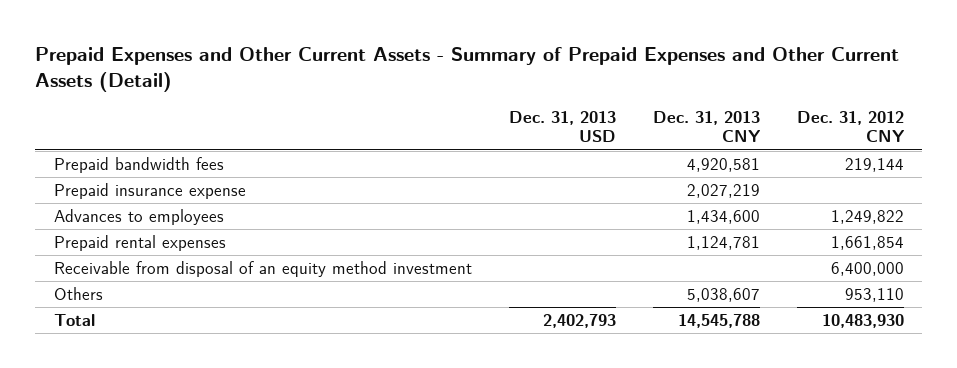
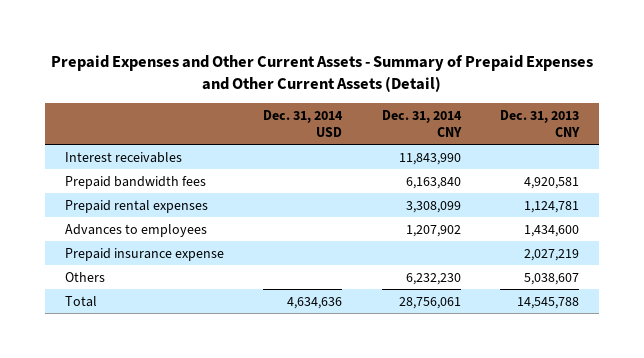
[508,111,616,143] Dec. 31, 2013 USD -> none
[796,111,905,143] Dec. 31, 2012 CNY -> none
none -> [263,110,344,138] Dec. 31, 2014 USD
none -> [381,110,462,138] Dec. 31, 2014 CNY
none -> [64,151,182,163] Interest receivables
[53,260,472,277] Receivable from disposal of an equity method investment -> none
[53,208,224,225] Advances to employees -> [64,223,207,237] Advances to employees
[53,182,246,199] Prepaid insurance expense -> [64,247,224,261] Prepaid insurance expense

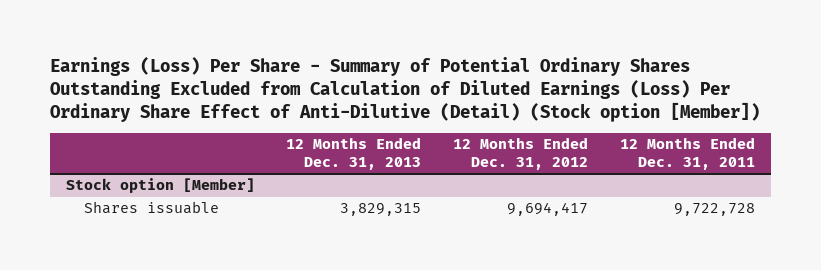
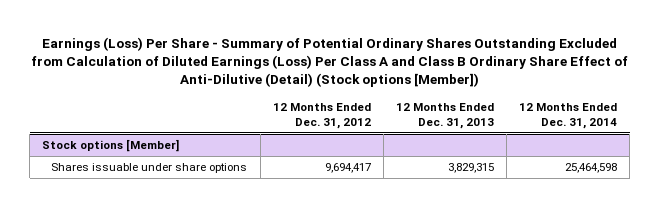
[49,57,760,123] Earnings (Loss) Per Share - Summary of Potential Ordinary Shares Outstanding Excluded from Calculation of Diluted Earnings (Loss) Per Ordinary Share Effect of Anti-Dilutive (Detail) (Stock option [Member]) -> [30,36,628,88] Earnings (Loss) Per Share - Summary of Potential Ordinary Shares Outstanding Excluded from Calculation of Diluted Earnings (Loss) Per Class A and Class B Ordinary Share Effect of Anti-Dilutive (Detail) (Stock options [Member])
[620,137,756,171] 12 Months Ended Dec. 31, 2011 -> none
none -> [519,102,618,129] 12 Months Ended Dec. 31, 2014
[65,178,255,194] Stock option [Member] -> [42,139,180,153] Stock options [Member]
[84,201,220,215] Shares issuable -> [51,163,248,174] Shares issuable under share options

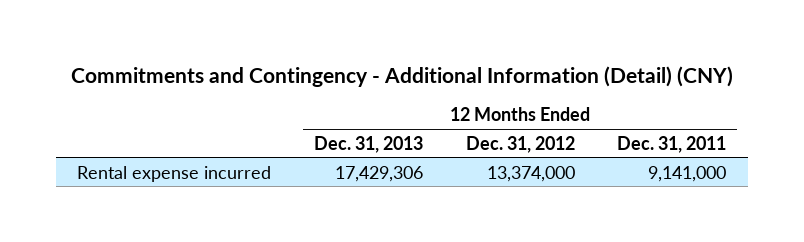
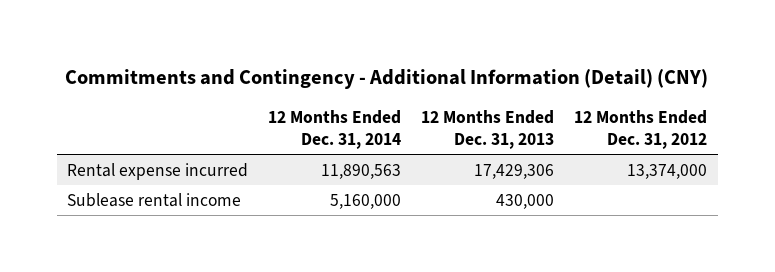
[617,135,727,153] Dec. 31, 2011 -> none
none -> [268,109,402,150] 12 Months Ended Dec. 31, 2014
none -> [67,192,242,207] Sublease rental income

